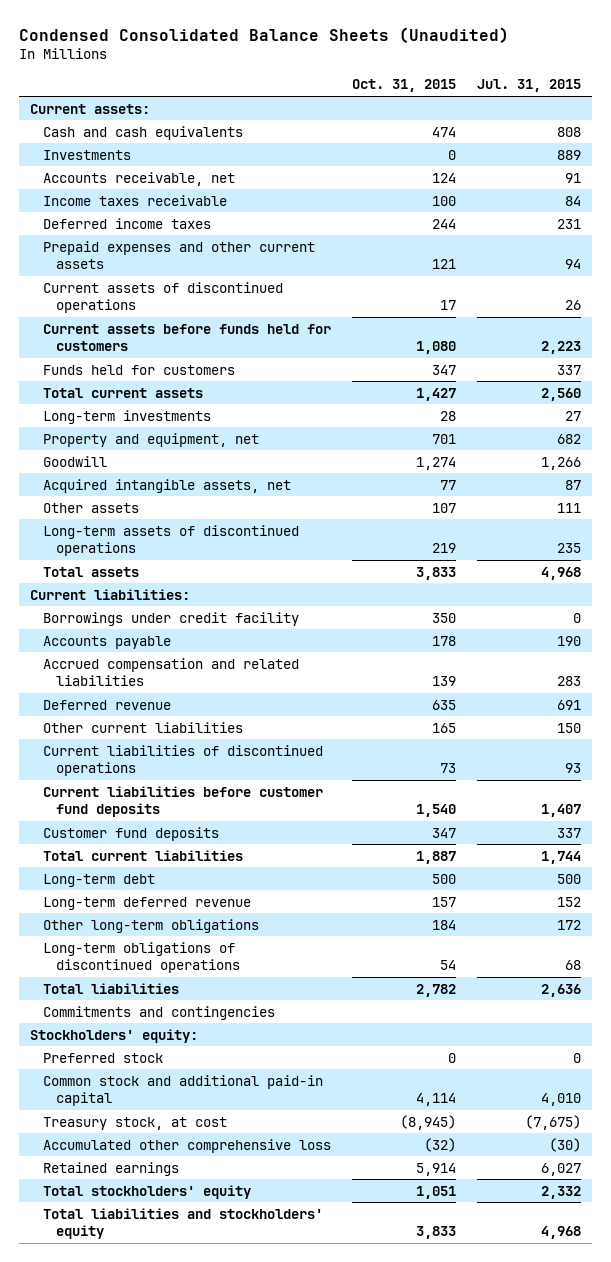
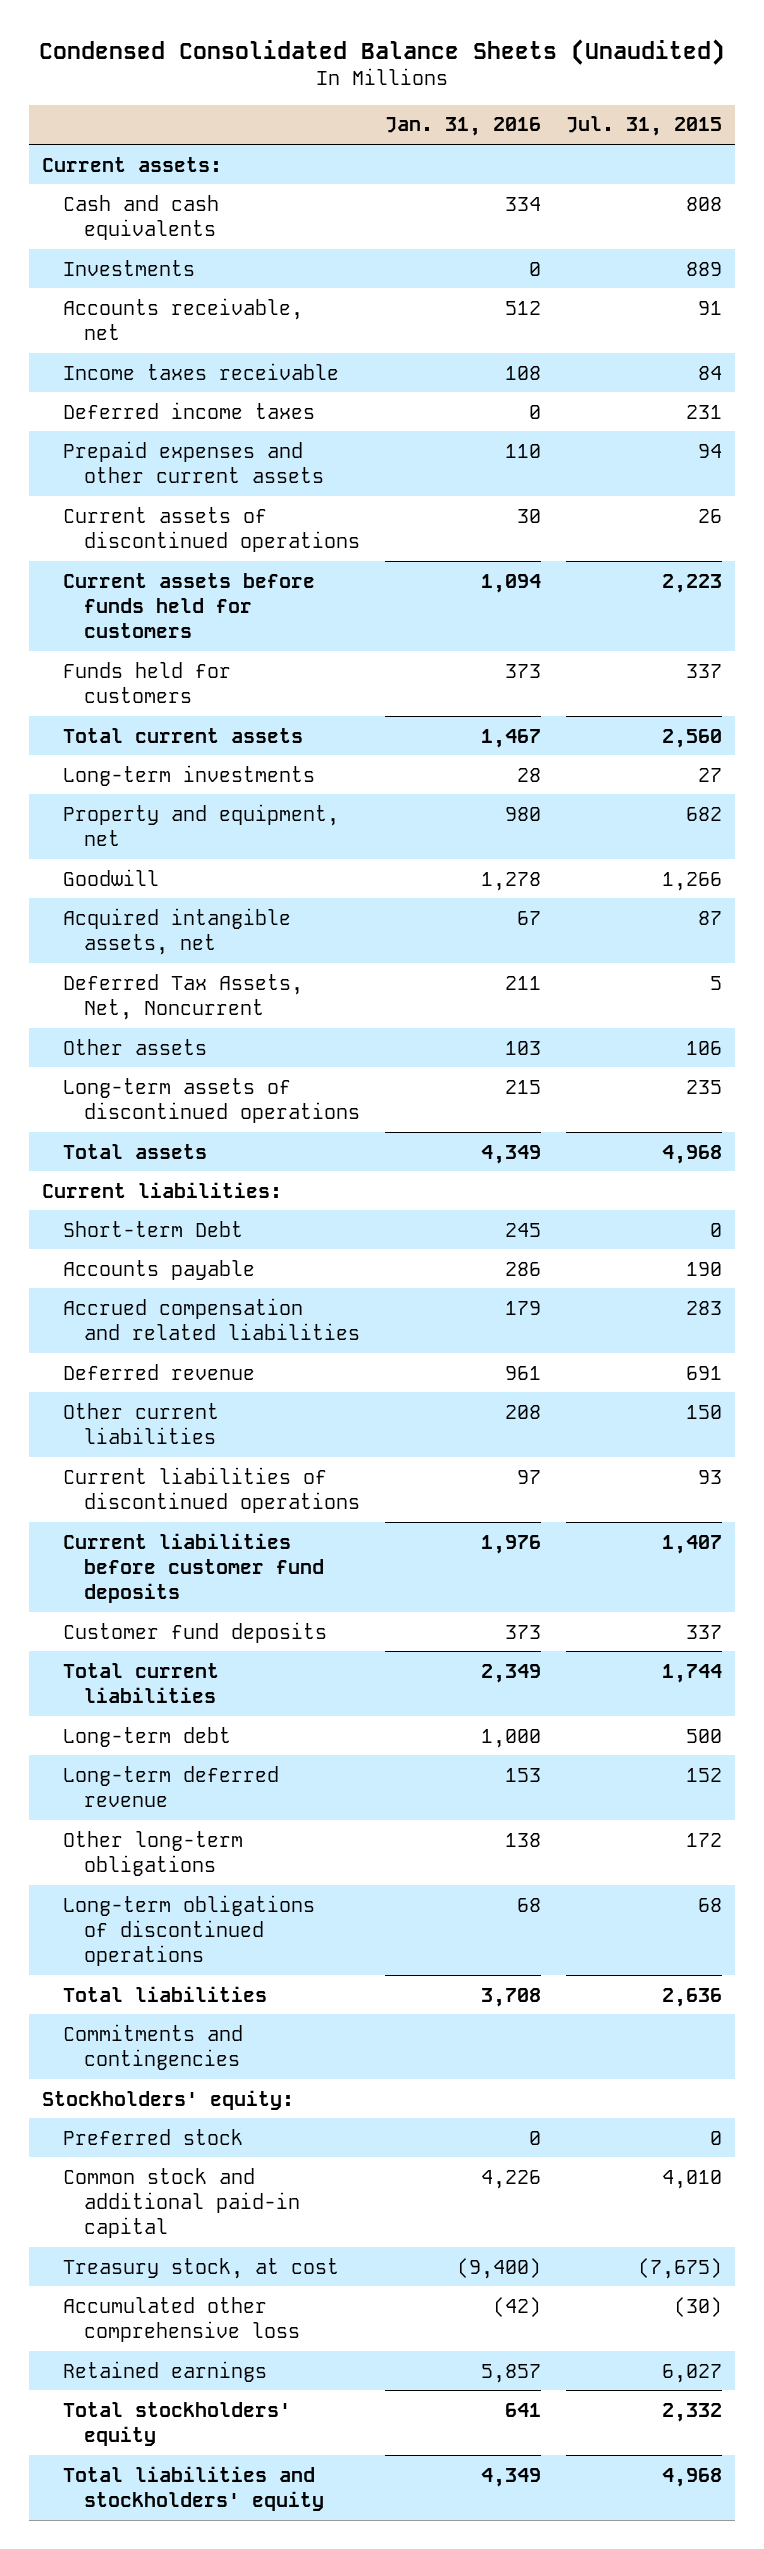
[352,79,457,93] Oct. 31, 2015 -> none
none -> [385,117,542,137] Jan. 31, 2016
none -> [62,973,303,1020] Deferred Tax Assets, Net, Noncurrent
[557,502,582,513] 111 -> [686,1040,723,1055] 106
[42,611,299,626] Borrowings under credit facility -> none
none -> [62,1220,243,1237] Short-term Debt

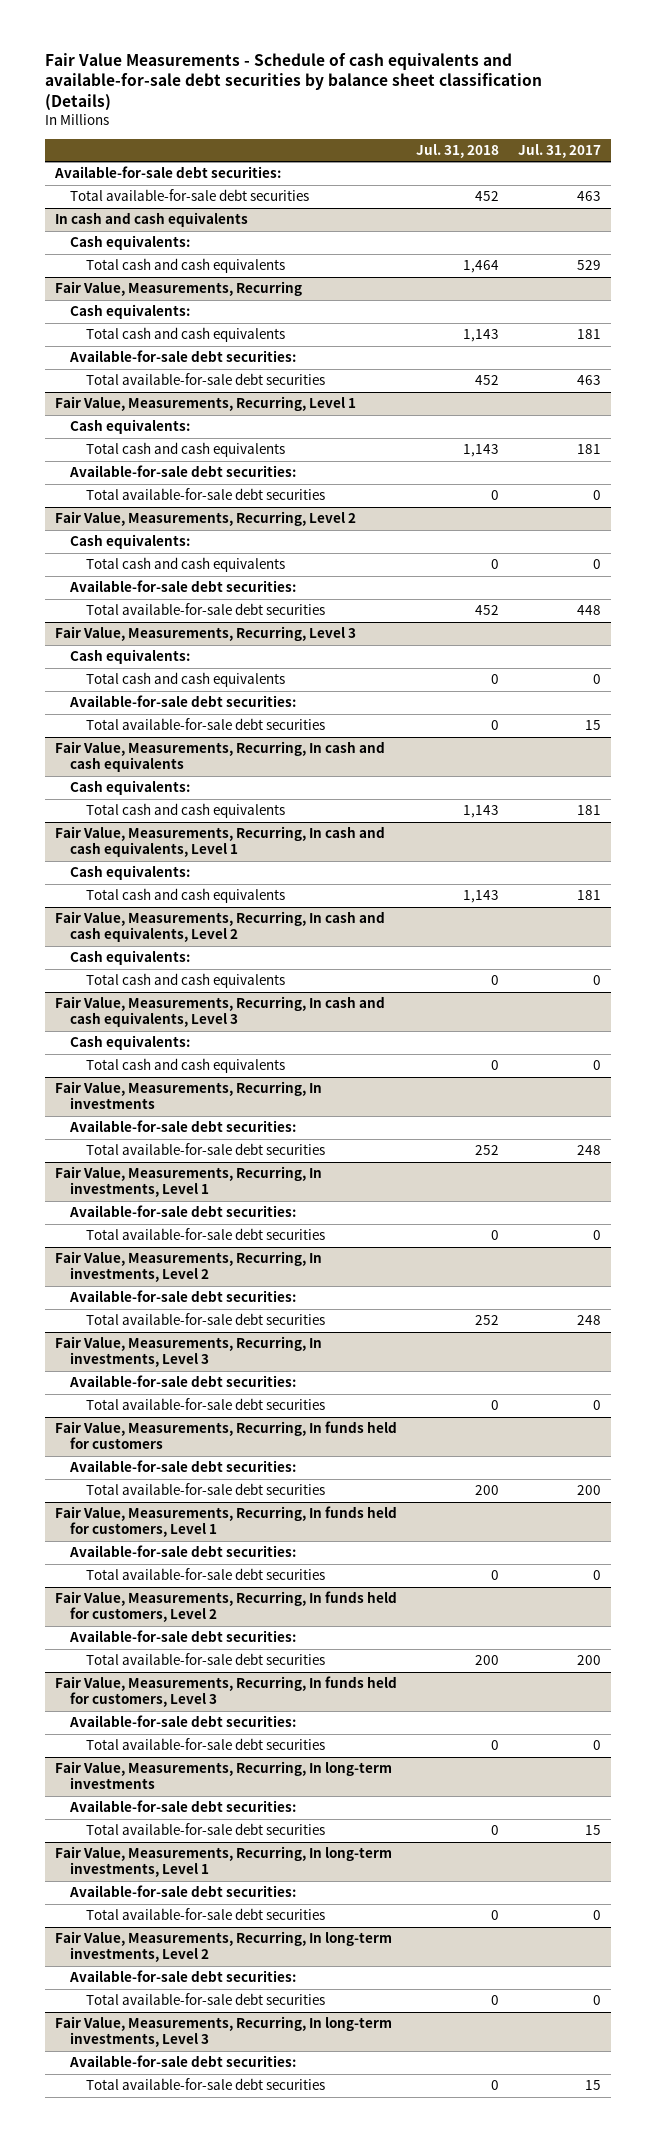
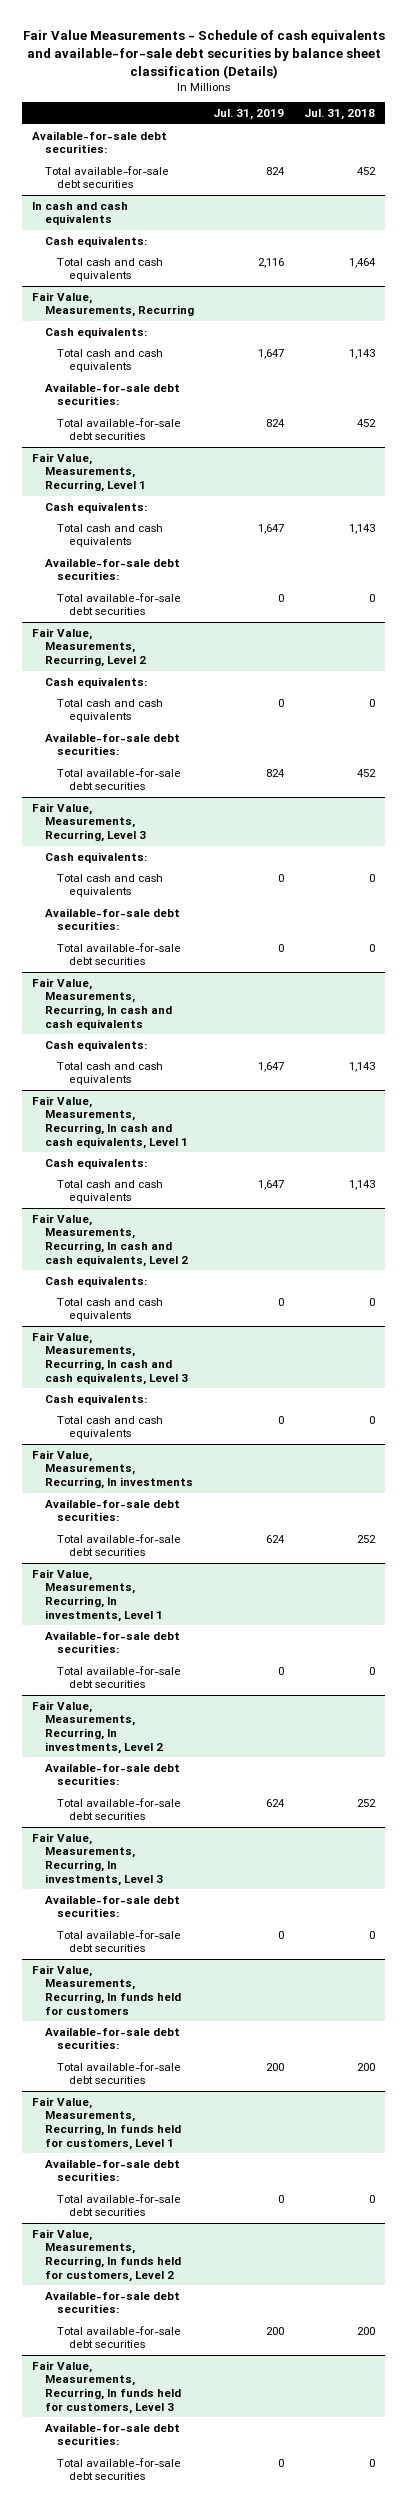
[518,143,602,158] Jul. 31, 2017 -> none
none -> [213,108,285,120] Jul. 31, 2019
[54,1761,392,1790] Fair Value, Measurements, Recurring, In long-term investments -> none
[69,1800,297,1813] Available-for-sale debt securities: -> none
[86,1823,326,1836] Total available-for-sale debt securities -> none
[54,1846,392,1878] Fair Value, Measurements, Recurring, In long-term investments, Level 1 -> none
[69,1885,297,1898] Available-for-sale debt securities: -> none
[86,1908,326,1921] Total available-for-sale debt securities -> none
[54,1931,392,1963] Fair Value, Measurements, Recurring, In long-term investments, Level 2 -> none
[69,1970,297,1983] Available-for-sale debt securities: -> none
[86,1993,326,2006] Total available-for-sale debt securities -> none
[54,2016,392,2048] Fair Value, Measurements, Recurring, In long-term investments, Level 3 -> none
[69,2055,297,2068] Available-for-sale debt securities: -> none
[86,2078,326,2091] Total available-for-sale debt securities -> none

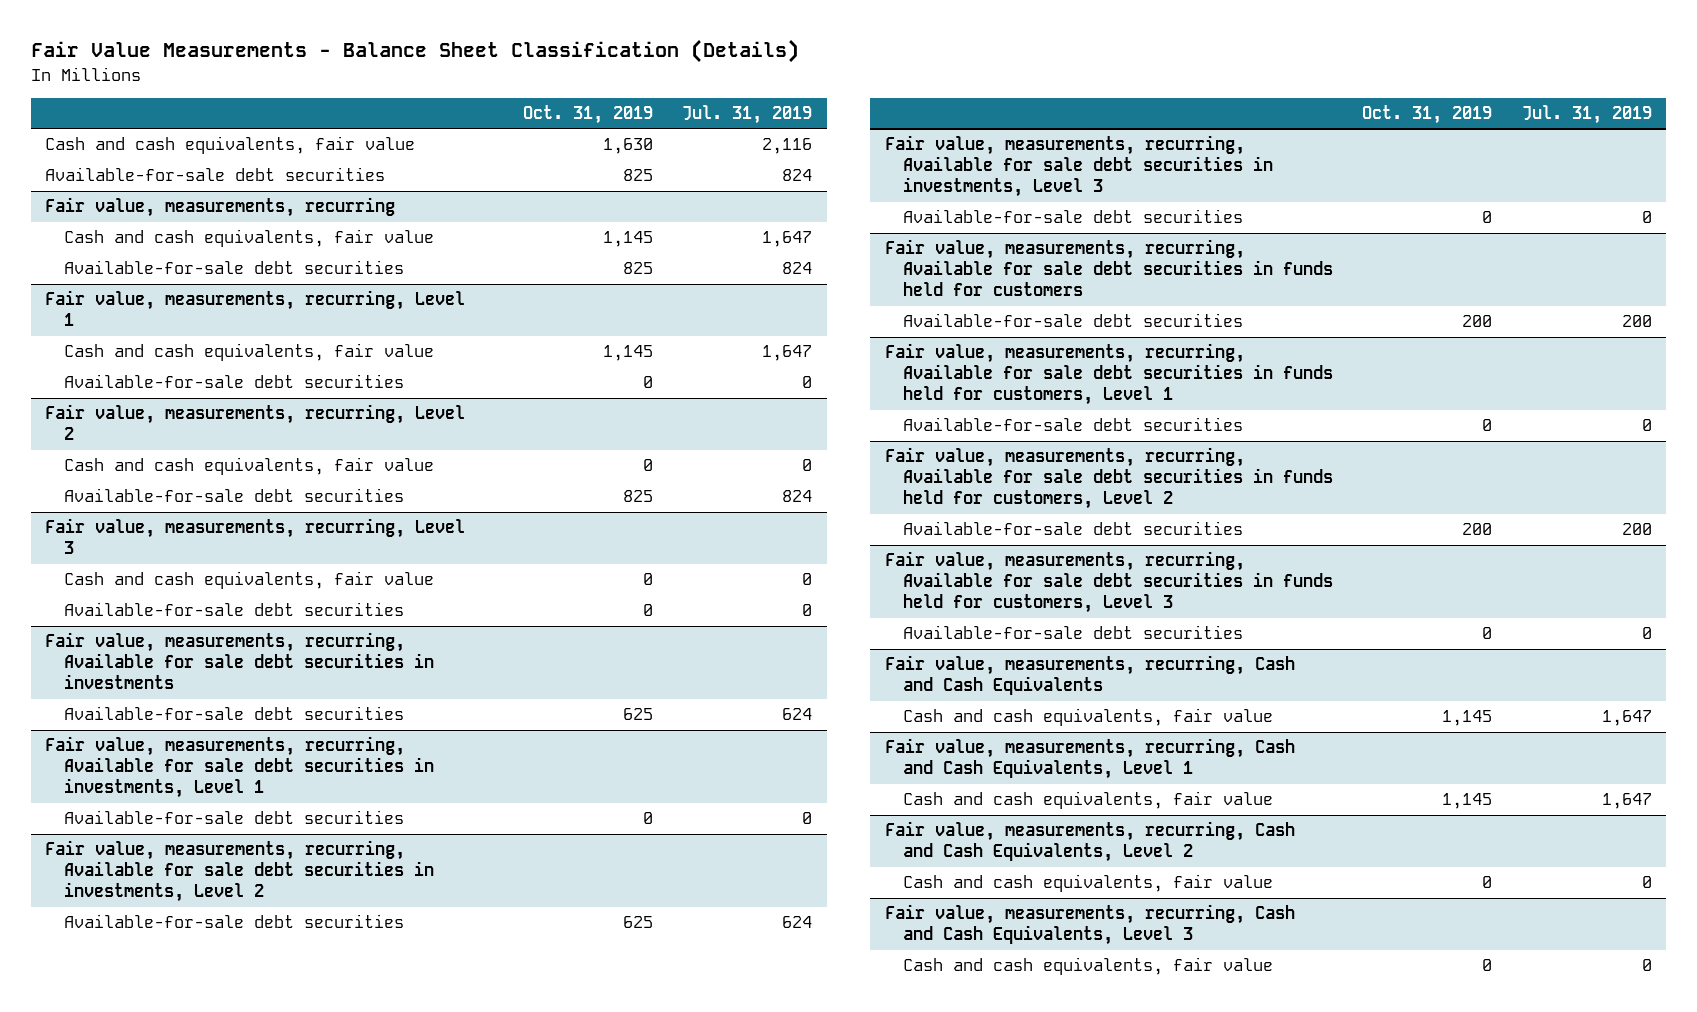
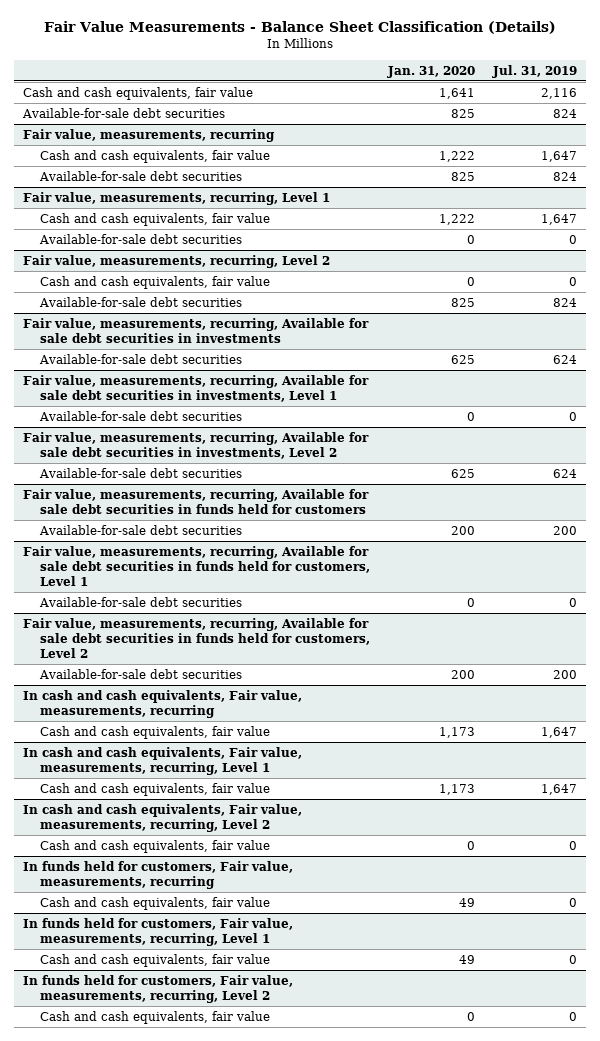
[523,105,654,125] Oct. 31, 2019 -> none
none -> [387,65,476,78] Jan. 31, 2020
[45,518,466,555] Fair value, measurements, recurring, Level 3 -> none
[63,571,434,590] Cash and cash equivalents, fair value -> none
[63,602,404,617] Available-for-sale debt securities -> none
[884,135,1274,198] Fair value, measurements, recurring, Available for sale debt securities in investments, Level 3 -> none
[903,209,1244,224] Available-for-sale debt securities -> none
[884,551,1334,614] Fair value, measurements, recurring, Available for sale debt securities in funds held for customers, Level 3 -> none
[903,625,1244,640] Available-for-sale debt securities -> none
[884,655,1295,696] Fair value, measurements, recurring, Cash and Cash Equivalents -> [22,689,302,718] In cash and cash equivalents, Fair value, measurements, recurring
[884,738,1295,780] Fair value, measurements, recurring, Cash and Cash Equivalents, Level 1 -> [22,746,302,775] In cash and cash equivalents, Fair value, measurements, recurring, Level 1
[884,821,1295,863] Fair value, measurements, recurring, Cash and Cash Equivalents, Level 2 -> [22,803,302,832] In cash and cash equivalents, Fair value, measurements, recurring, Level 2
[884,904,1295,946] Fair value, measurements, recurring, Cash and Cash Equivalents, Level 3 -> none
none -> [22,860,293,889] In funds held for customers, Fair value, measurements, recurring
none -> [22,917,293,946] In funds held for customers, Fair value, measurements, recurring, Level 1
none -> [39,953,270,967] Cash and cash equivalents, fair value
none -> [22,974,293,1003] In funds held for customers, Fair value, measurements, recurring, Level 2
none -> [39,1010,270,1024] Cash and cash equivalents, fair value

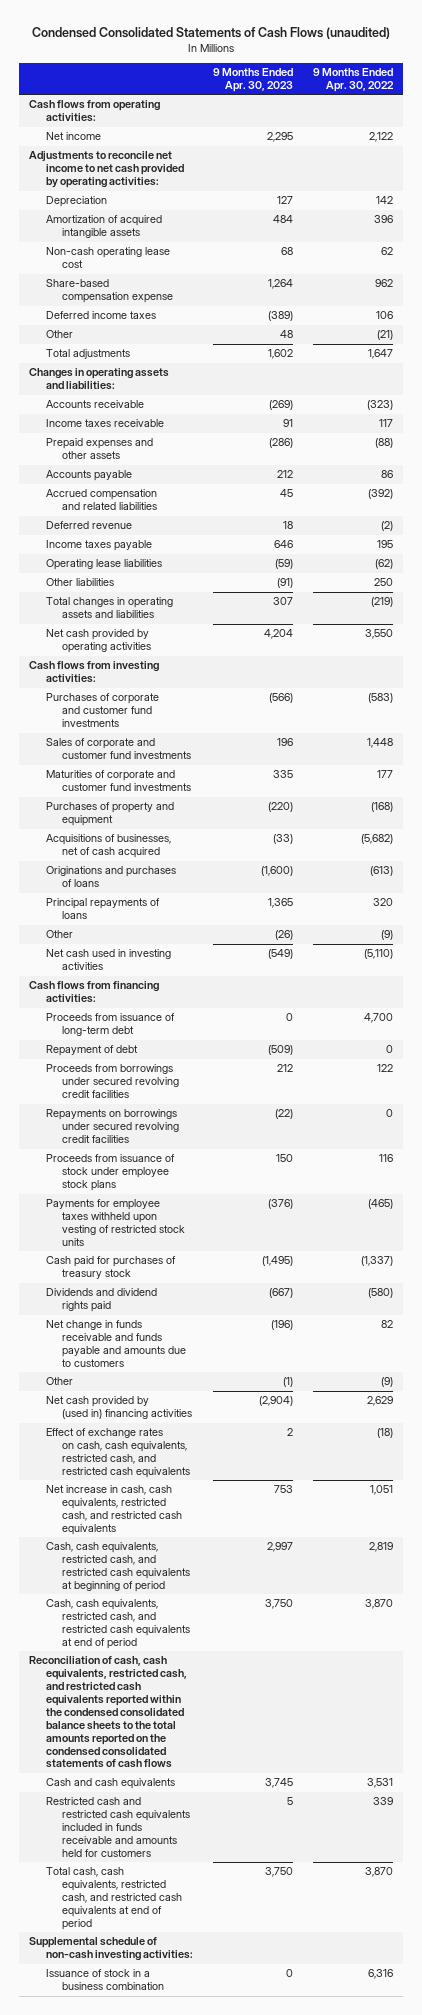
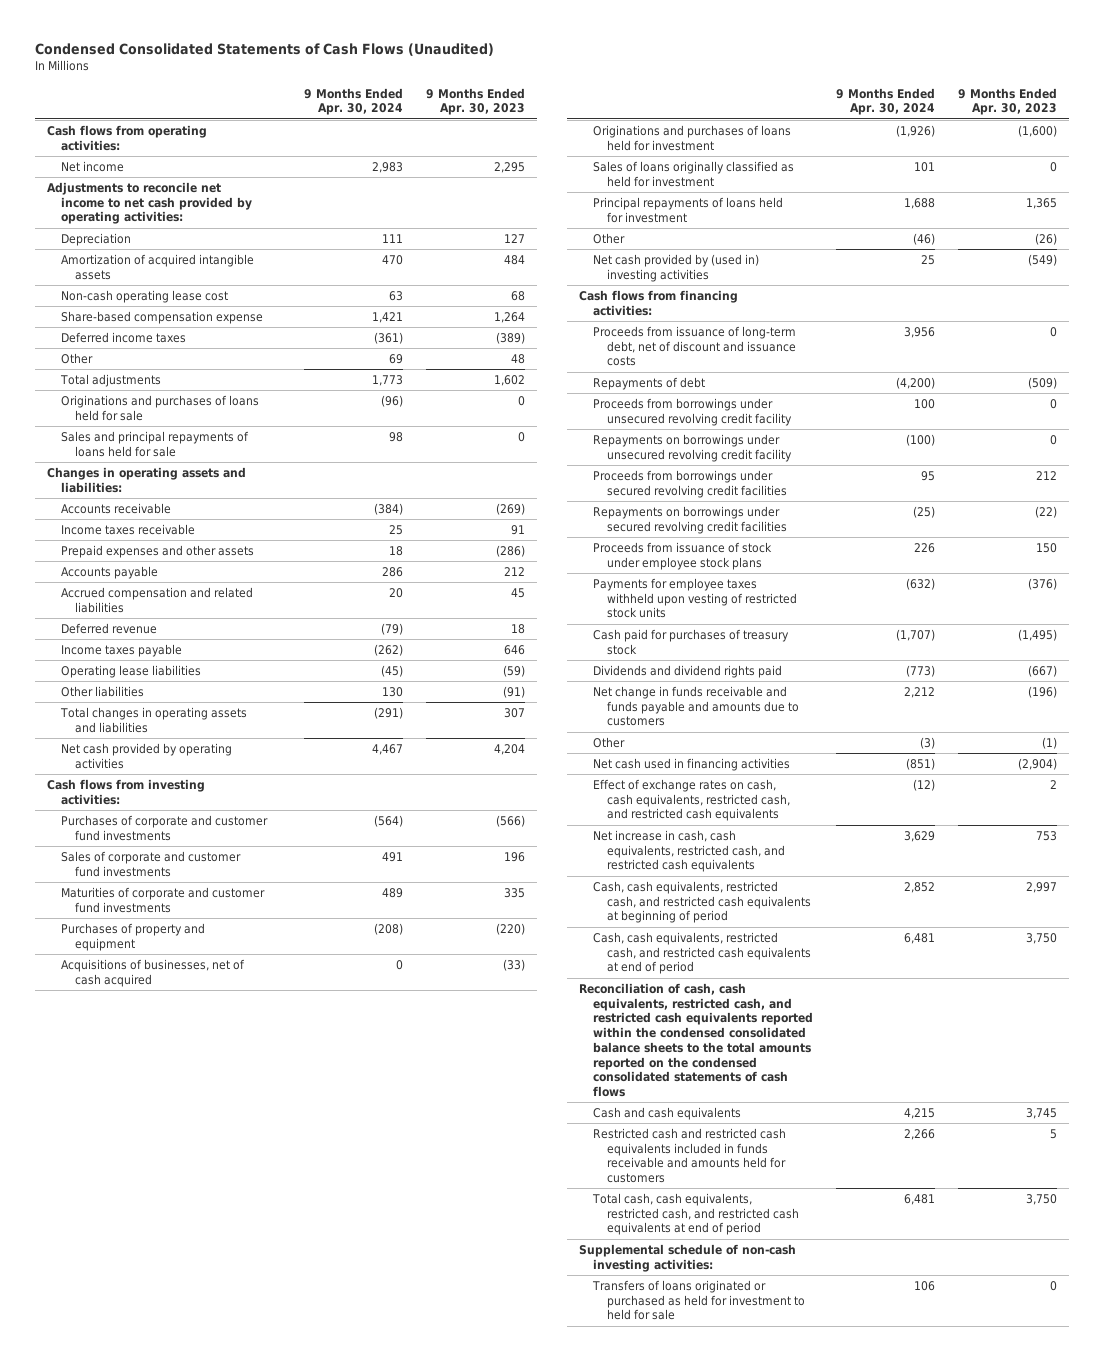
[32,26,391,39] Condensed Consolidated Statements of Cash Flows (unaudited) -> [35,42,495,56] Condensed Consolidated Statements of Cash Flows (Unaudited)
[312,68,394,92] 9 Months Ended Apr. 30, 2022 -> none
none -> [303,87,403,116] 9 Months Ended Apr. 30, 2024
none -> [60,395,259,421] Originations and purchases of loans held for sale
none -> [60,431,249,457] Sales and principal repayments of loans held for sale
[45,866,176,888] Originations and purchases of loans -> [593,125,792,151] Originations and purchases of loans held for investment
none -> [593,161,795,187] Sales of loans originally classified as held for investment
[45,898,160,920] Principal repayments of loans -> [593,197,784,223] Principal repayments of loans held for investment
[45,949,171,971] Net cash used in investing activities -> [593,254,760,282] Net cash provided by (used in) investing activities
[45,1013,175,1037] Proceeds from issuance of long-term debt -> [593,326,797,367] Proceeds from issuance of long-term debt, net of discount and issuance costs
[45,1045,138,1057] Repayment of debt -> [593,377,706,391] Repayments of debt
none -> [593,398,793,426] Proceeds from borrowings under unsecured revolving credit facility
none -> [593,434,793,462] Repayments on borrowings under unsecured revolving credit facility
[45,1396,193,1420] Net cash provided by (used in) financing activities -> [593,758,791,772] Net cash used in financing activities
[45,1969,165,1991] Issuance of stock in a business combination -> none
none -> [592,1280,806,1321] Transfers of loans originated or purchased as held for investment to held for sale

